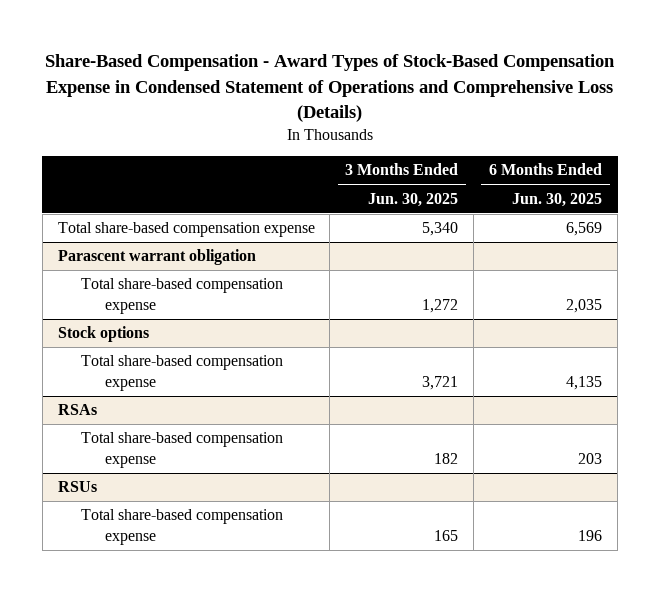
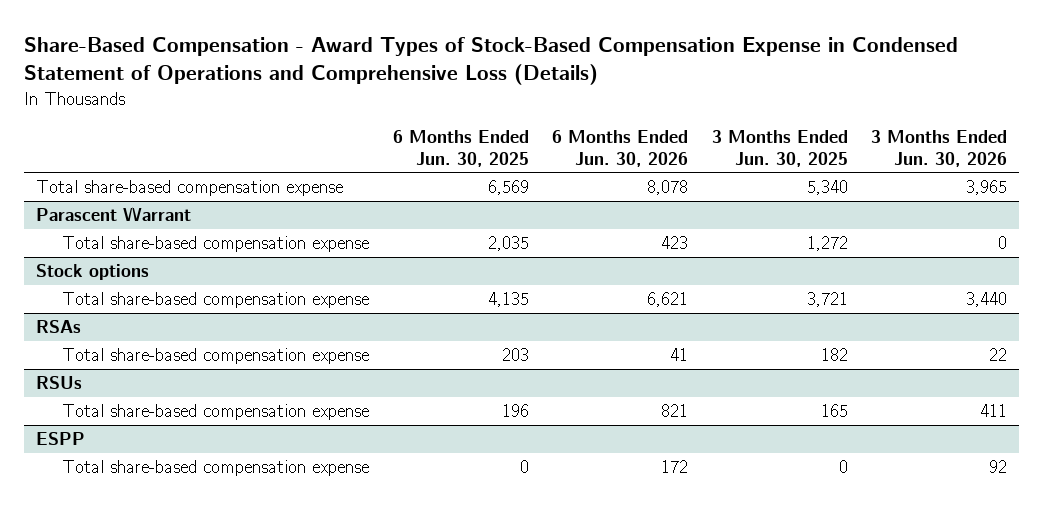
none -> [552,129,689,167] 6 Months Ended Jun. 30, 2026
none -> [871,129,1008,167] 3 Months Ended Jun. 30, 2026
[57,249,256,266] Parascent warrant obligation -> [35,205,191,221] Parascent Warrant
none -> [35,431,85,445] ESPP
none -> [62,459,370,476] Total share-based compensation expense

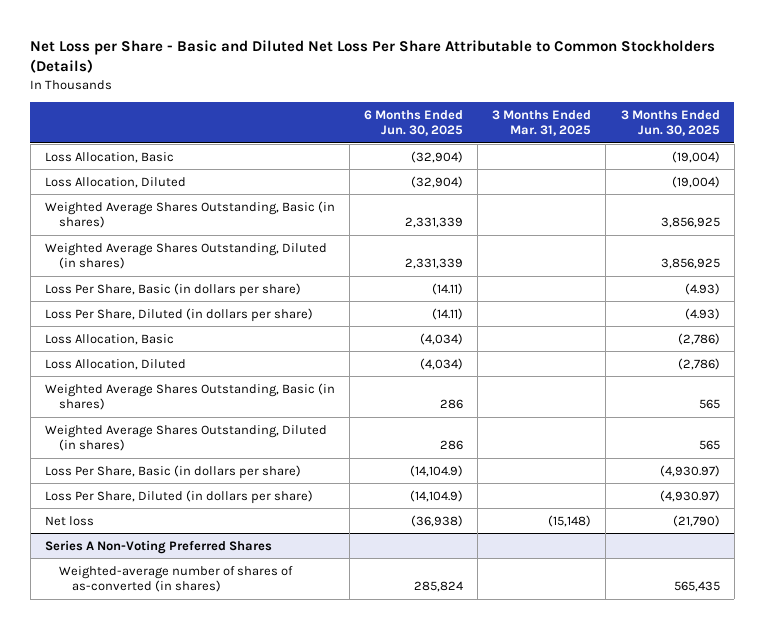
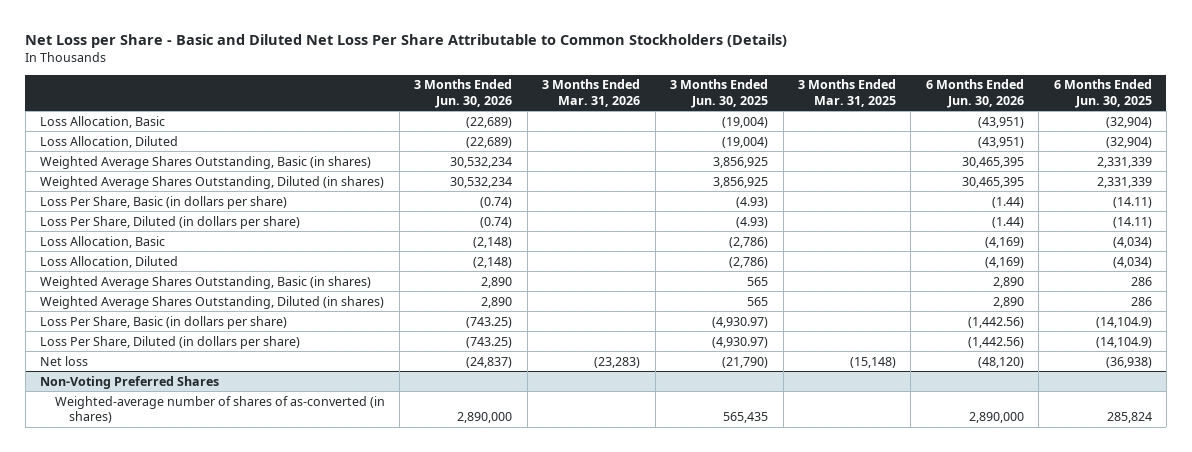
none -> [414,79,513,109] 3 Months Ended Jun. 30, 2026
none -> [542,79,641,108] 3 Months Ended Mar. 31, 2026
none -> [925,79,1024,109] 6 Months Ended Jun. 30, 2026
[44,539,272,554] Series A Non-Voting Preferred Shares -> [40,375,220,389] Non-Voting Preferred Shares

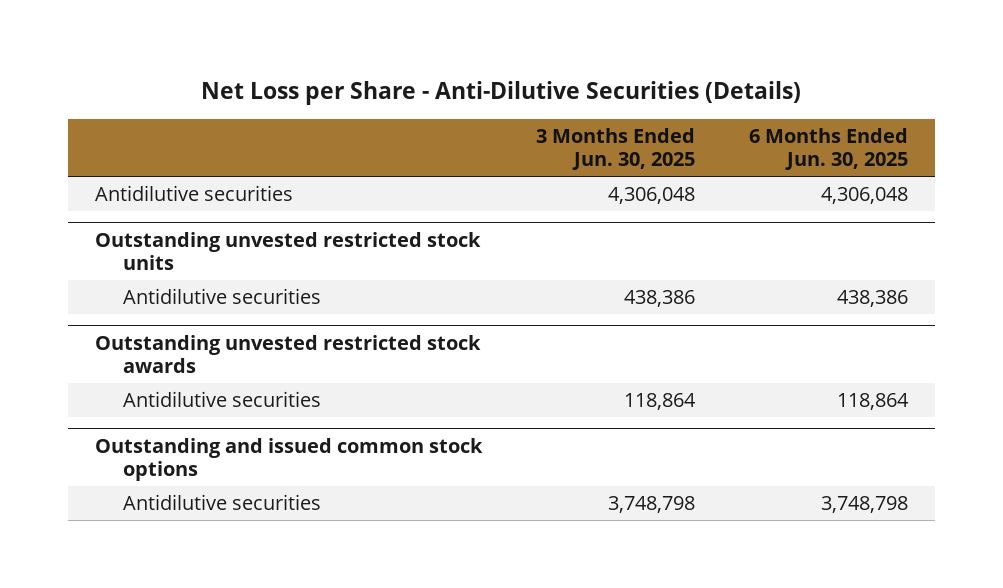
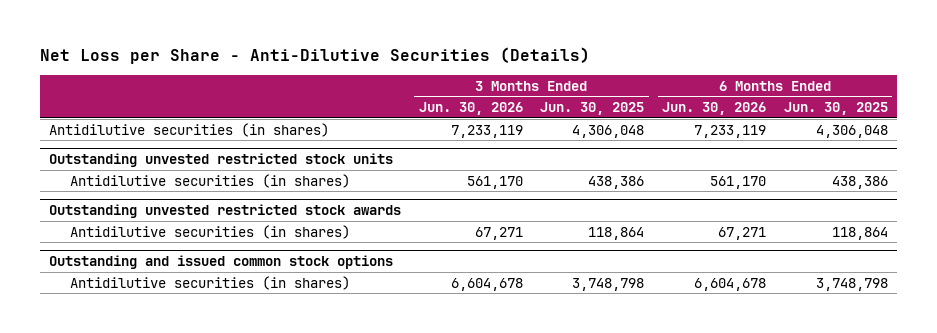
none -> [418,102,523,116] Jun. 30, 2026
none -> [662,102,767,116] Jun. 30, 2026
[94,184,293,201] Antidilutive securities -> [48,122,329,137] Antidilutive securities (in shares)
[122,287,321,304] Antidilutive securities -> [70,173,351,188] Antidilutive securities (in shares)
[122,390,321,407] Antidilutive securities -> [70,224,351,239] Antidilutive securities (in shares)
[122,493,321,510] Antidilutive securities -> [70,275,351,290] Antidilutive securities (in shares)

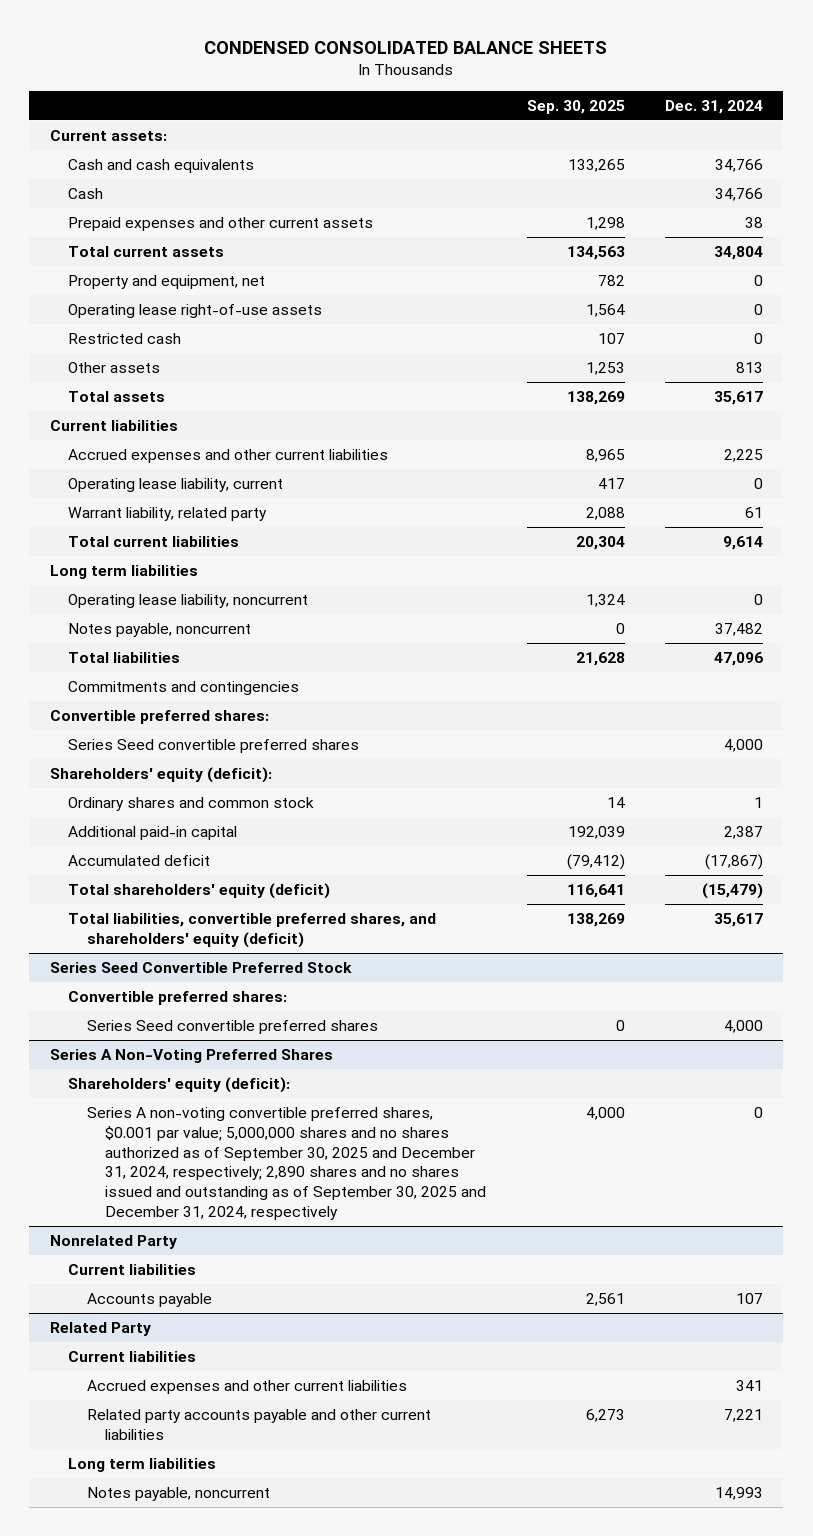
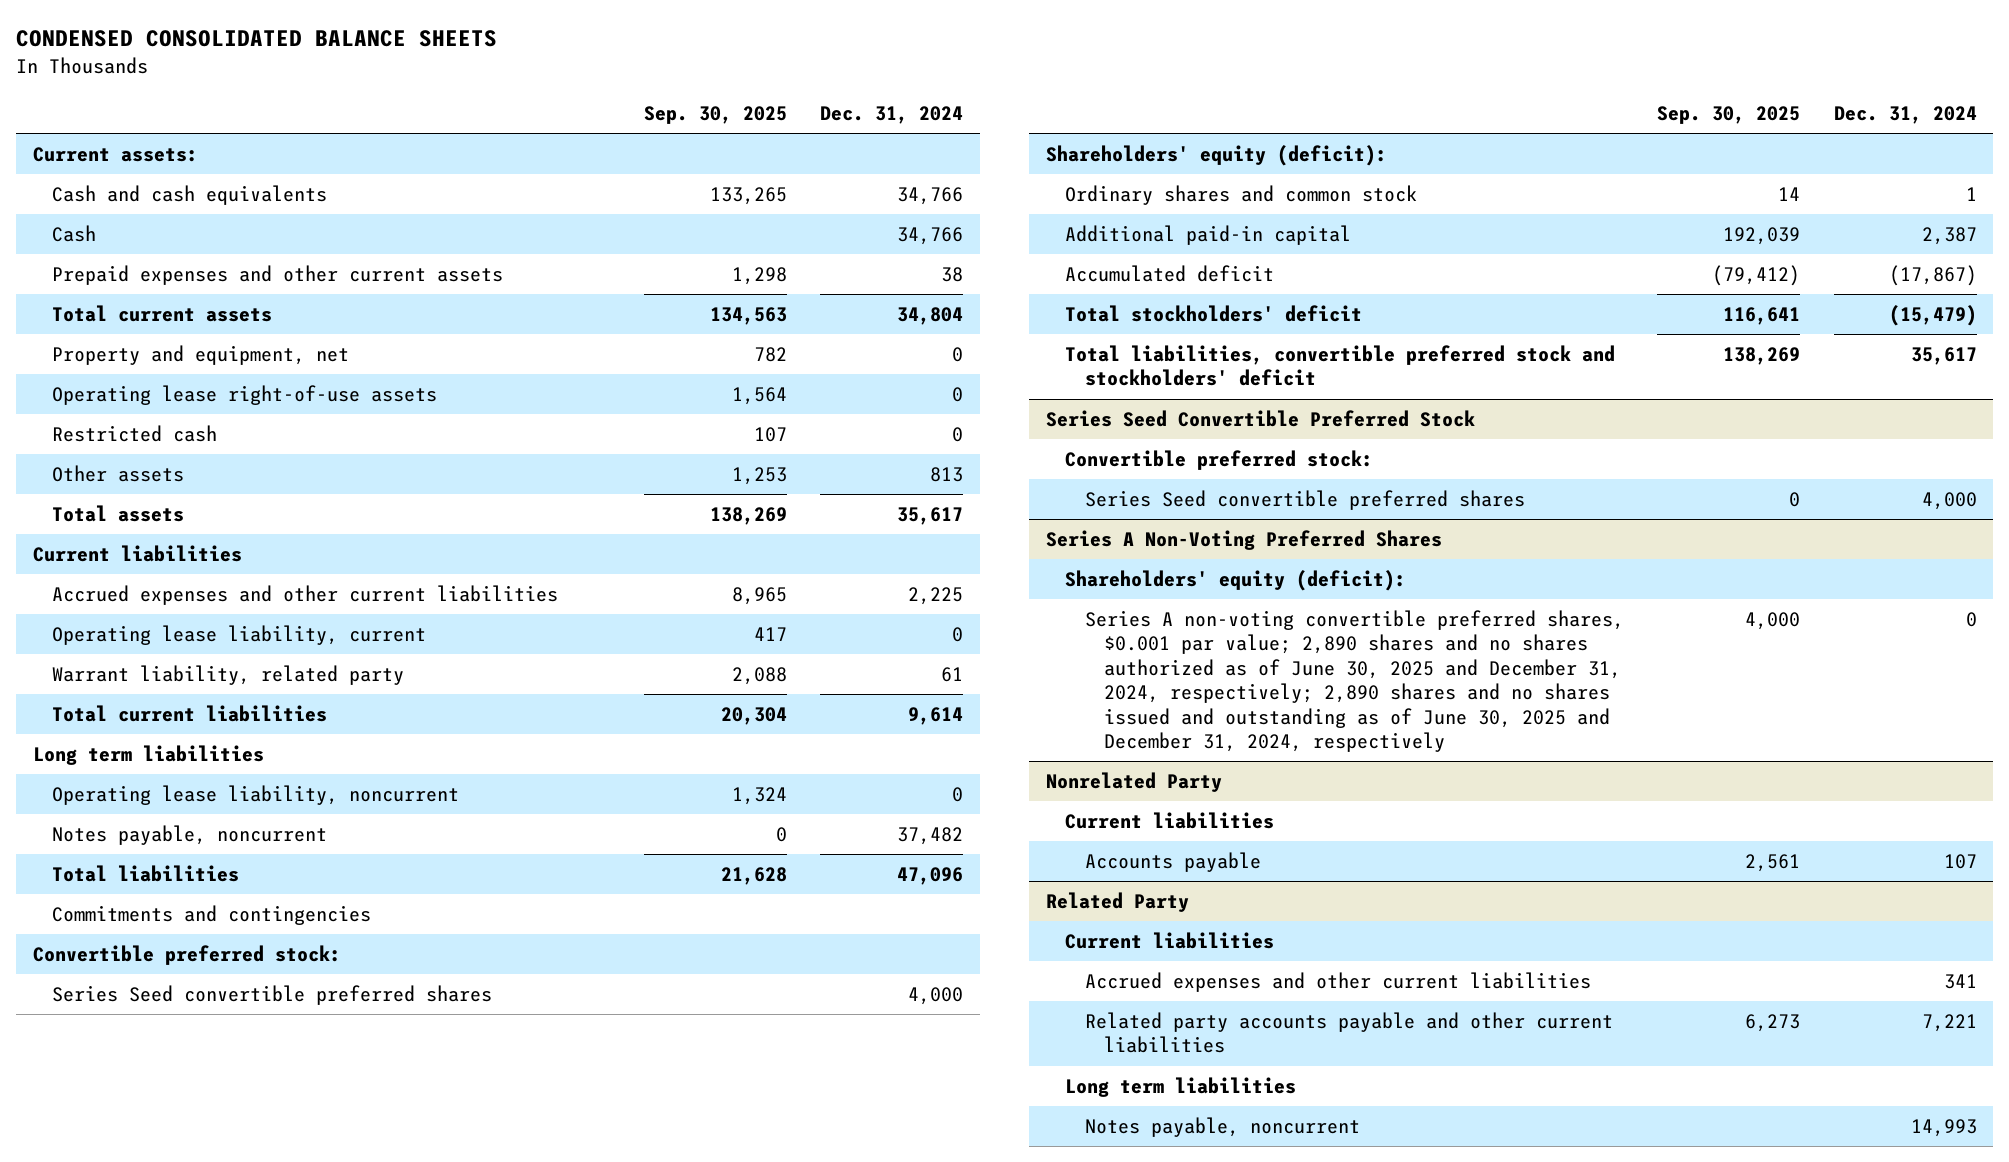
[49,709,269,724] Convertible preferred shares: -> [32,944,341,965] Convertible preferred stock:
[68,882,331,899] Total shareholders' equity (deficit) -> [1065,304,1363,322] Total stockholders' deficit
[68,912,437,948] Total liabilities, convertible preferred shares, and shareholders' equity (deficit) -> [1065,344,1616,387] Total liabilities, convertible preferred stock and stockholders' deficit
[68,990,288,1005] Convertible preferred shares: -> [1065,449,1374,470] Convertible preferred stock:
[86,1106,487,1220] Series A non-voting convertible preferred shares, $0.001 par value; 5,000,000 shares and no shares authorized as of September 30, 2025 and December 31, 2024, respectively; 2,890 shares and no shares issued and outstanding as of September 30, 2025 and December 31, 2024, respectively -> [1084,609,1624,753] Series A non-voting convertible preferred shares, $0.001 par value; 2,890 shares and no shares authorized as of June 30, 2025 and December 31, 2024, respectively; 2,890 shares and no shares issued and outstanding as of June 30, 2025 and December 31, 2024, respectively

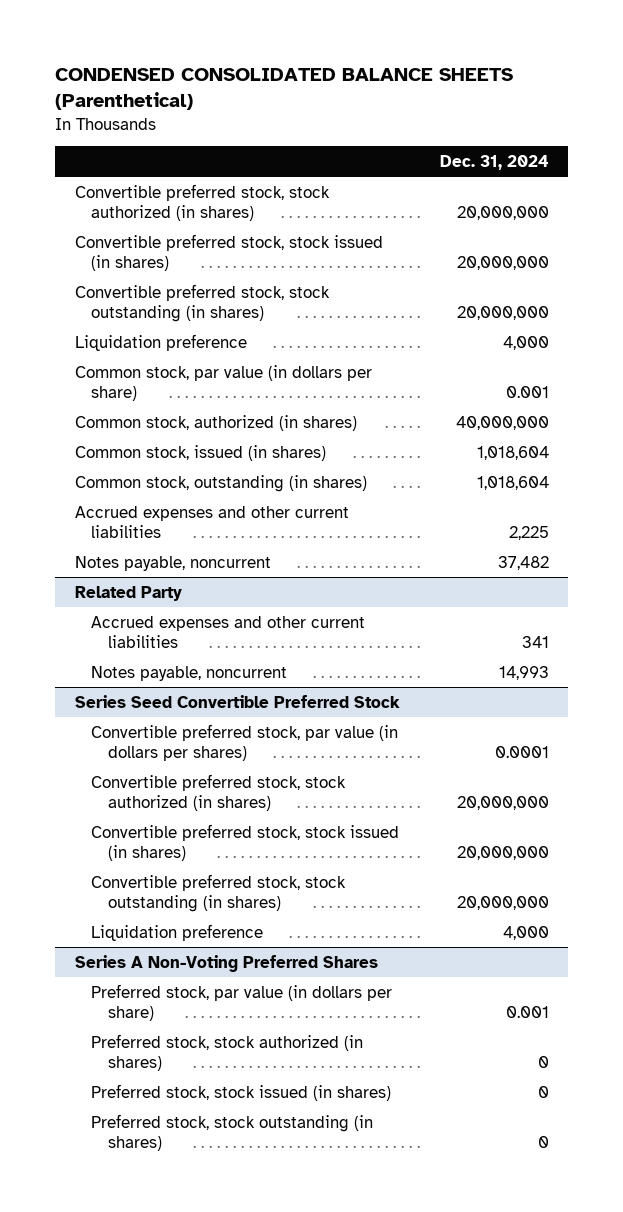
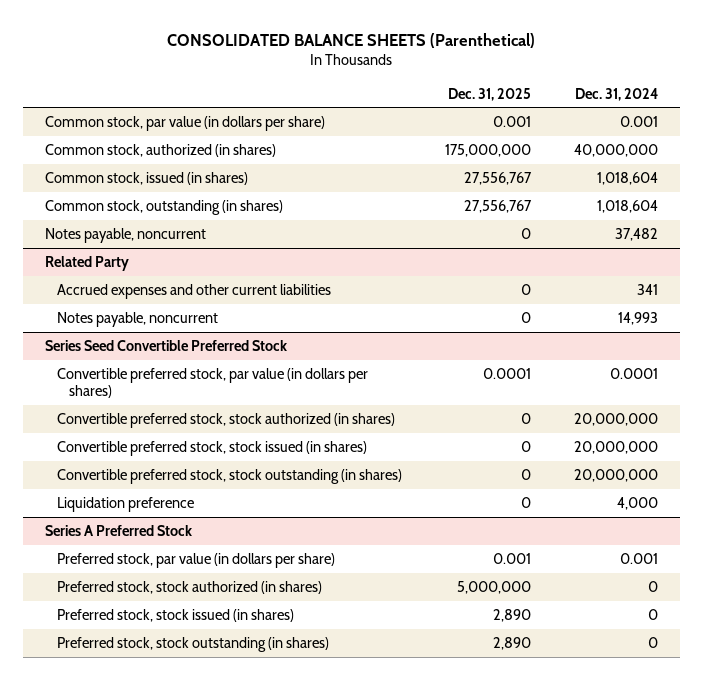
[54,67,513,110] CONDENSED CONSOLIDATED BALANCE SHEETS (Parenthetical) -> [167,32,536,48] CONSOLIDATED BALANCE SHEETS (Parenthetical)
none -> [447,87,531,101] Dec. 31, 2025
[74,183,330,221] Convertible preferred stock, stock authorized (in shares) -> none
[74,233,383,271] Convertible preferred stock, stock issued (in shares) -> none
[74,283,330,322] Convertible preferred stock, stock outstanding (in shares) -> none
[74,333,247,351] Liquidation preference -> none
[74,505,349,538] Accrued expenses and other current liabilities -> none
[74,954,378,972] Series A Non-Voting Preferred Shares -> [44,524,192,536] Series A Preferred Stock

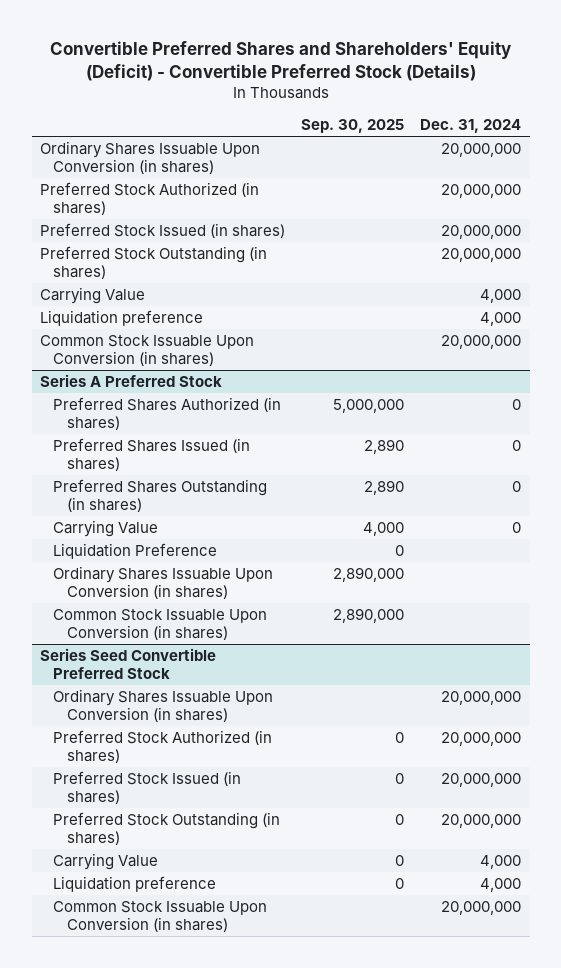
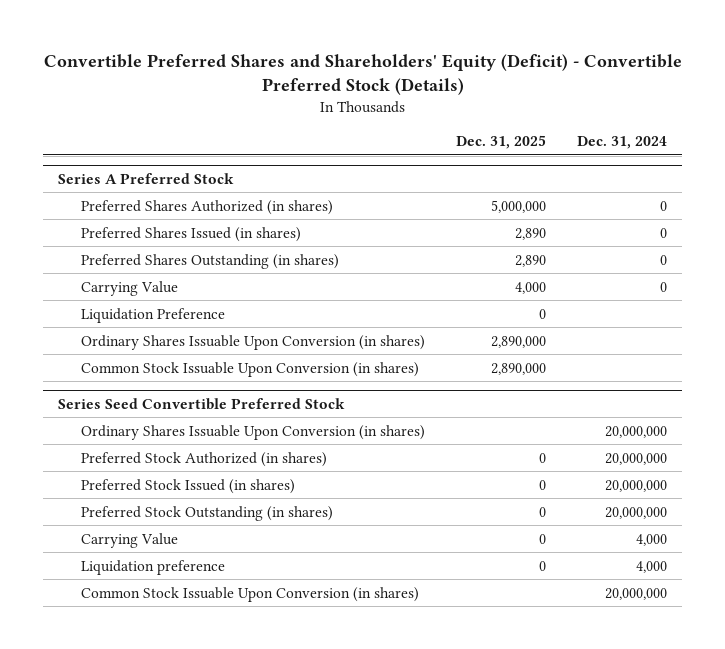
[301,119,405,134] Sep. 30, 2025 -> none
none -> [456,135,547,150] Dec. 31, 2025
[40,140,261,175] Ordinary Shares Issuable Upon Conversion (in shares) -> none
[40,181,260,216] Preferred Stock Authorized (in shares) -> none
[40,222,286,238] Preferred Stock Issued (in shares) -> none
[40,245,268,280] Preferred Stock Outstanding (in shares) -> none
[40,286,146,304] Carrying Value -> none
[40,309,204,326] Liquidation preference -> none
[40,334,255,367] Common Stock Issuable Upon Conversion (in shares) -> none

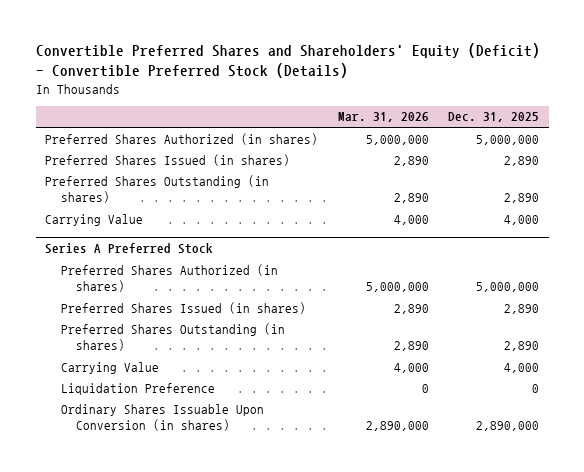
[577,136,668,150] Dec. 31, 2024 -> none
none -> [337,112,429,123] Mar. 31, 2026
none -> [45,132,319,145] Preferred Shares Authorized (in shares)
none -> [45,153,291,166] Preferred Shares Issued (in shares)
none -> [45,174,270,204] Preferred Shares Outstanding (in shares)
none -> [45,213,144,226] Carrying Value
[81,361,420,377] Common Stock Issuable Upon Conversion (in shares) -> none
[58,397,346,410] Series Seed Convertible Preferred Stock -> none
[81,424,426,440] Ordinary Shares Issuable Upon Conversion (in shares) -> none
[81,451,328,467] Preferred Stock Authorized (in shares) -> none
[81,478,296,494] Preferred Stock Issued (in shares) -> none
[81,505,334,521] Preferred Stock Outstanding (in shares) -> none
[81,532,179,548] Carrying Value -> none
[81,559,226,575] Liquidation preference -> none
[81,586,420,602] Common Stock Issuable Upon Conversion (in shares) -> none

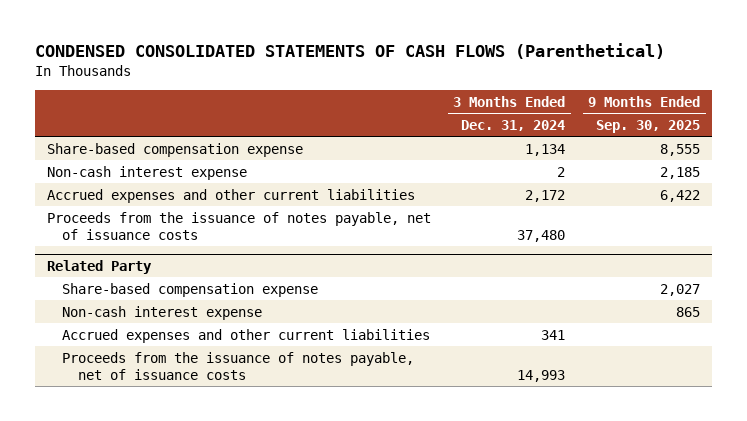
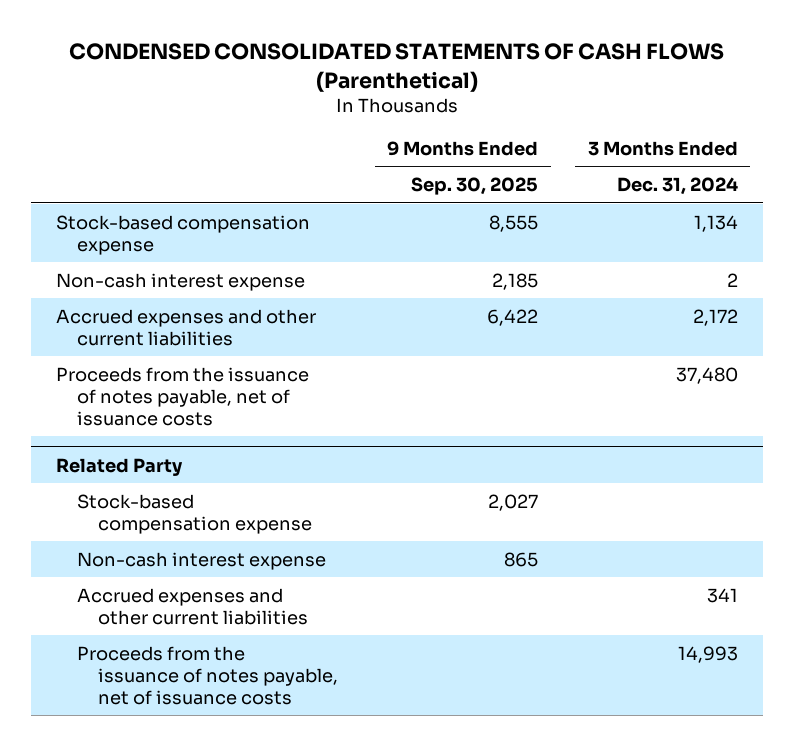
[46,142,303,157] Share-based compensation expense -> [55,214,310,255] Stock-based compensation expense
[62,282,319,297] Share-based compensation expense -> [76,493,312,534] Stock-based compensation expense

